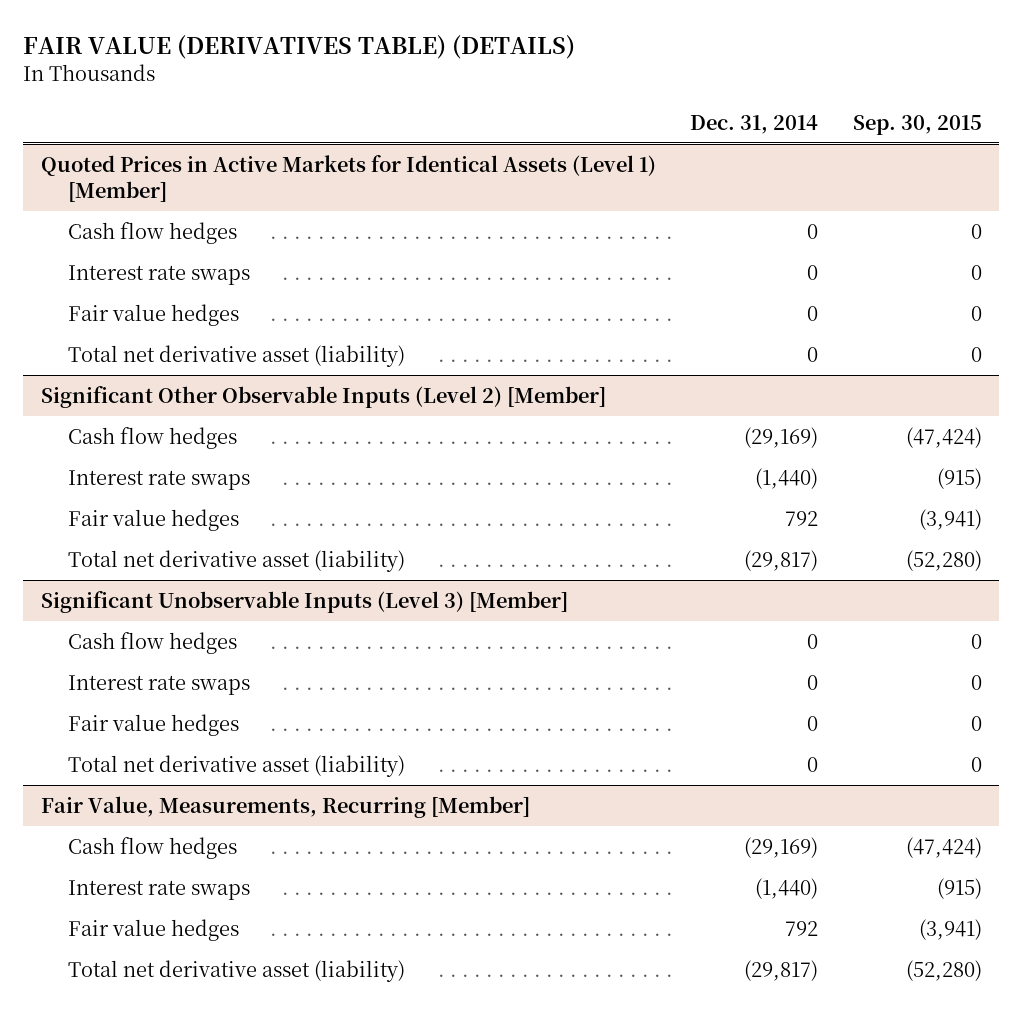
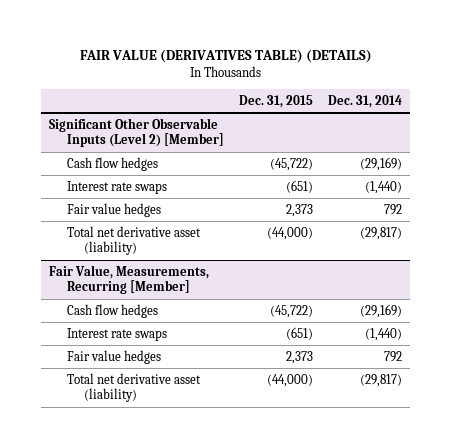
[852,114,982,135] Sep. 30, 2015 -> none
none -> [238,95,313,109] Dec. 31, 2015
[40,155,656,202] Quoted Prices in Active Markets for Identical Assets (Level 1) [Member] -> none
[68,222,238,245] Cash flow hedges -> none
[68,265,251,286] Interest rate swaps -> none
[68,304,240,327] Fair value hedges -> none
[68,345,406,368] Total net derivative asset (liability) -> none
[40,591,568,614] Significant Unobservable Inputs (Level 3) [Member] -> none
[68,632,238,655] Cash flow hedges -> none
[68,675,251,696] Interest rate swaps -> none
[68,714,240,737] Fair value hedges -> none
[68,755,406,778] Total net derivative asset (liability) -> none

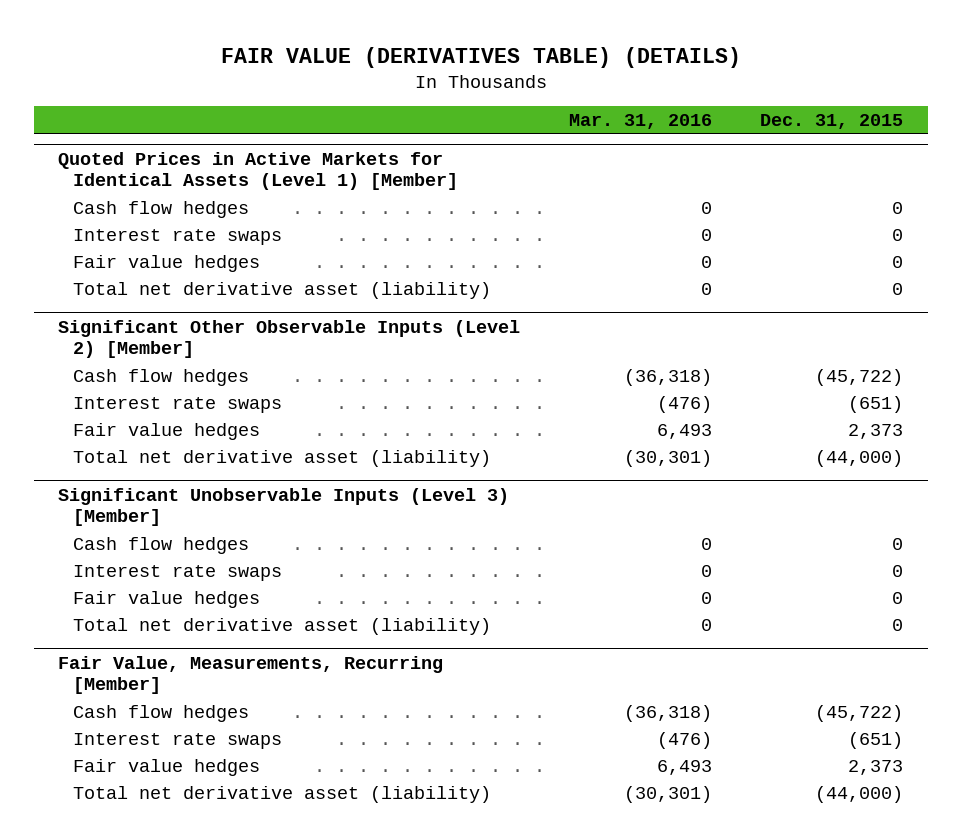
[328,95,403,109] Dec. 31, 2014 -> none
none -> [568,113,712,129] Mar. 31, 2016
none -> [58,151,458,191] Quoted Prices in Active Markets for Identical Assets (Level 1) [Member]
none -> [72,200,249,218] Cash flow hedges
none -> [72,228,282,245] Interest rate swaps
none -> [72,254,260,272] Fair value hedges
none -> [72,281,491,299] Total net derivative asset (liability)
none -> [58,487,510,527] Significant Unobservable Inputs (Level 3) [Member]
none -> [72,536,249,554] Cash flow hedges
none -> [72,564,282,581] Interest rate swaps
none -> [72,590,260,608] Fair value hedges
none -> [72,617,491,635] Total net derivative asset (liability)

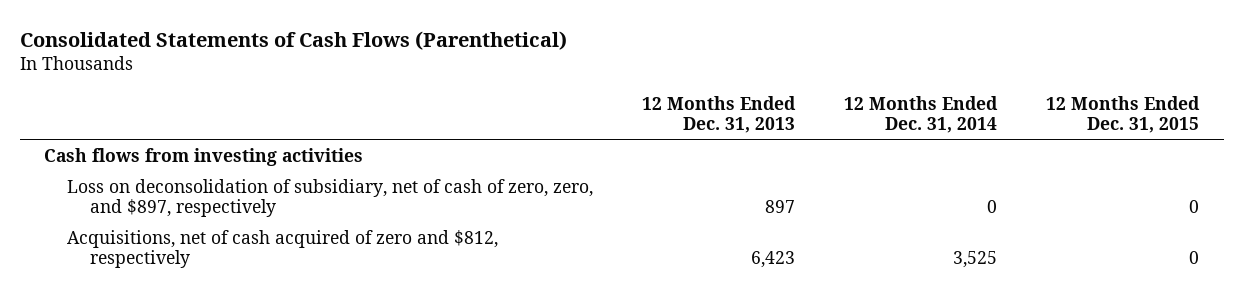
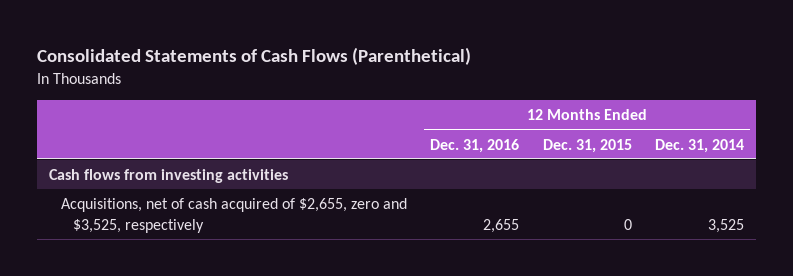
[642,95,797,133] 12 Months Ended Dec. 31, 2013 -> none
none -> [430,138,520,153] Dec. 31, 2016
[67,178,594,217] Loss on deconsolidation of subsidiary, net of cash of zero, zero, and $897, respectively -> none
[67,229,499,268] Acquisitions, net of cash acquired of zero and $812, respectively -> [60,197,407,233] Acquisitions, net of cash acquired of $2,655, zero and $3,525, respectively

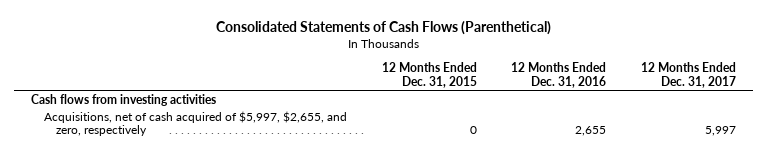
[655,138,745,153] Dec. 31, 2014 -> none
none -> [641,62,737,89] 12 Months Ended Dec. 31, 2017
[60,197,407,233] Acquisitions, net of cash acquired of $2,655, zero and $3,525, respectively -> [43,110,347,137] Acquisitions, net of cash acquired of $5,997, $2,655, and zero, respectively

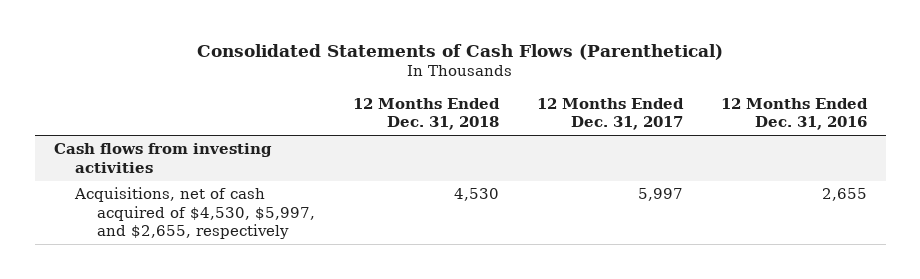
[381,62,477,89] 12 Months Ended Dec. 31, 2015 -> none
none -> [353,98,501,131] 12 Months Ended Dec. 31, 2018
[43,110,347,137] Acquisitions, net of cash acquired of $5,997, $2,655, and zero, respectively -> [74,187,316,239] Acquisitions, net of cash acquired of $4,530, $5,997, and $2,655, respectively

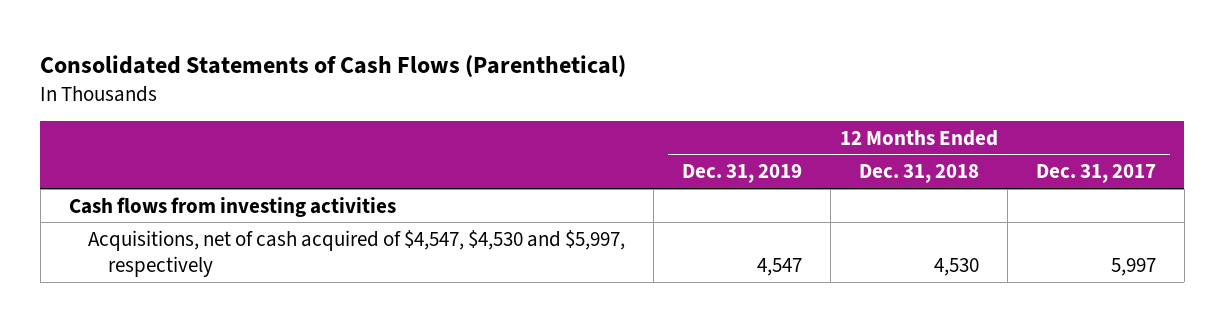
[720,98,868,131] 12 Months Ended Dec. 31, 2016 -> none
none -> [682,164,803,184] Dec. 31, 2019
[74,187,316,239] Acquisitions, net of cash acquired of $4,530, $5,997, and $2,655, respectively -> [88,229,626,278] Acquisitions, net of cash acquired of $4,547, $4,530 and $5,997, respectively

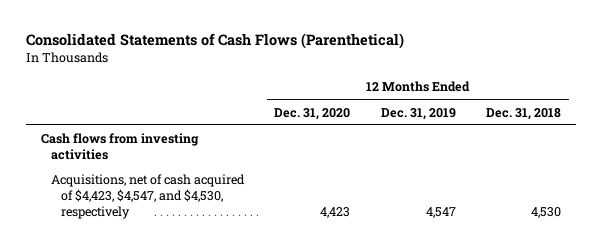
[1035,164,1156,184] Dec. 31, 2017 -> none
none -> [274,107,351,120] Dec. 31, 2020
[88,229,626,278] Acquisitions, net of cash acquired of $4,547, $4,530 and $5,997, respectively -> [50,174,245,220] Acquisitions, net of cash acquired of $4,423, $4,547, and $4,530, respectively

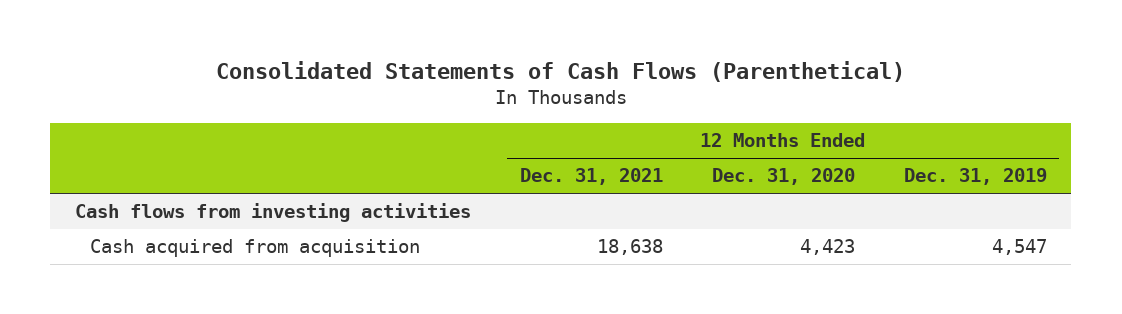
[486,107,562,120] Dec. 31, 2018 -> none
none -> [519,168,663,186] Dec. 31, 2021
[50,174,245,220] Acquisitions, net of cash acquired of $4,423, $4,547, and $4,530, respectively -> [90,239,421,258] Cash acquired from acquisition

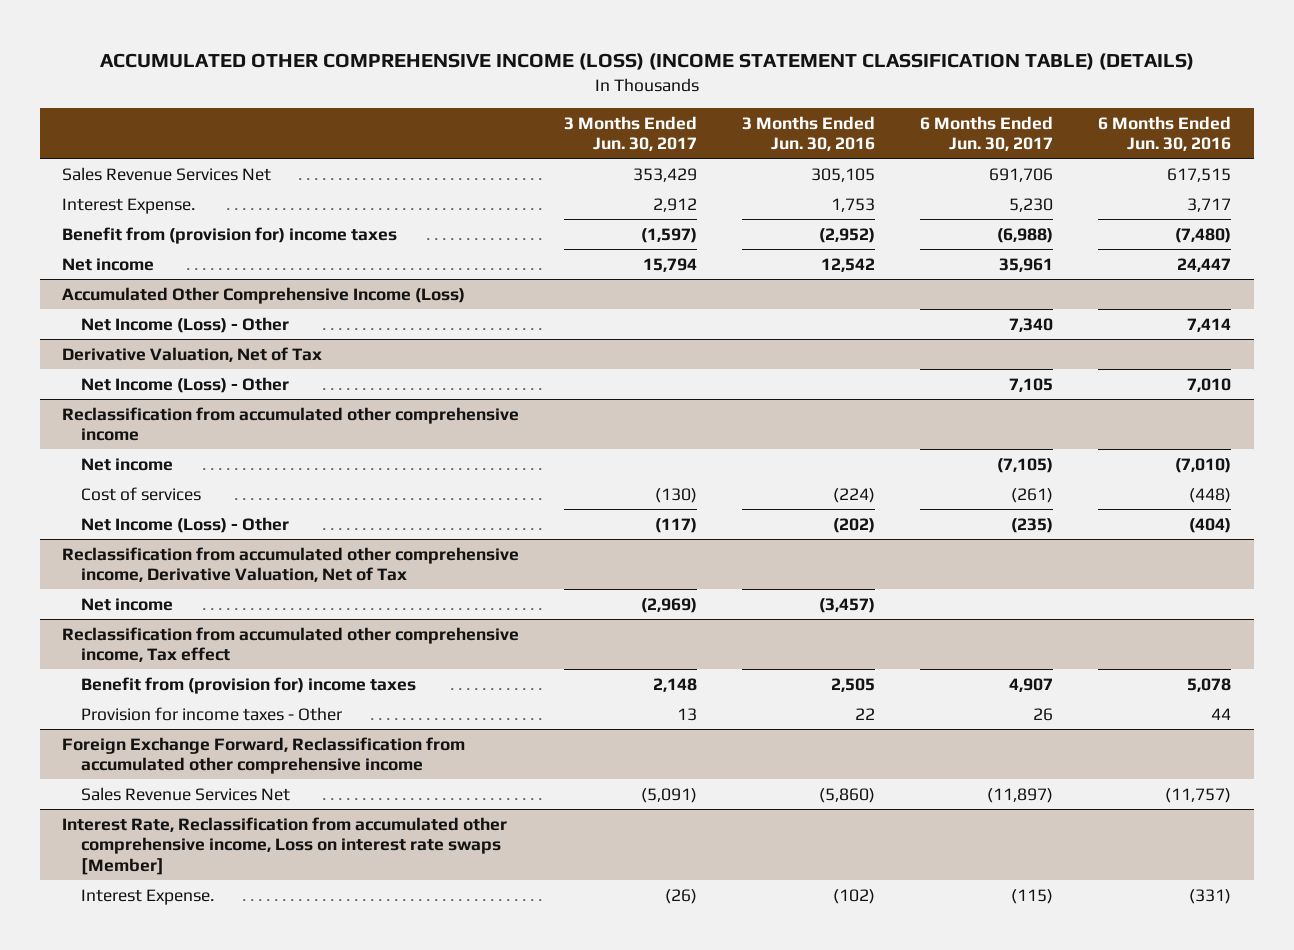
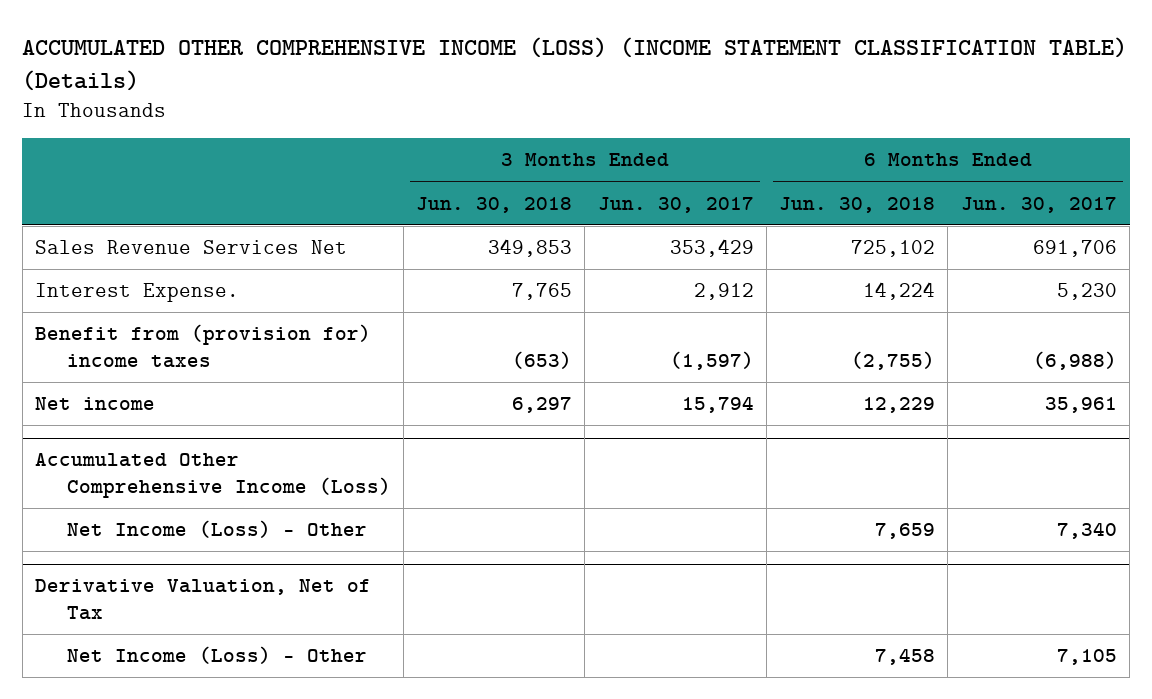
[99,53,1194,71] ACCUMULATED OTHER COMPREHENSIVE INCOME (LOSS) (INCOME STATEMENT CLASSIFICATION TABLE) (DETAILS) -> [22,37,1128,92] ACCUMULATED OTHER COMPREHENSIVE INCOME (LOSS) (INCOME STATEMENT CLASSIFICATION TABLE) (Details)
[742,115,876,152] 3 Months Ended Jun. 30, 2016 -> none
[1098,115,1232,152] 6 Months Ended Jun. 30, 2016 -> none
none -> [416,196,573,213] Jun. 30, 2018
none -> [779,196,936,213] Jun. 30, 2018
[62,406,520,442] Reclassification from accumulated other comprehensive income -> none
[81,457,174,471] Net income -> none
[81,486,202,501] Cost of services -> none
[81,516,290,533] Net Income (Loss) - Other -> none
[62,546,520,583] Reclassification from accumulated other comprehensive income, Derivative Valuation, Net of Tax -> none
[81,597,174,611] Net income -> none
[62,626,520,663] Reclassification from accumulated other comprehensive income, Tax effect -> none
[81,676,417,694] Benefit from (provision for) income taxes -> none
[81,706,343,721] Provision for income taxes - Other -> none
[62,736,466,775] Foreign Exchange Forward, Reclassification from accumulated other comprehensive income -> none
[81,786,291,801] Sales Revenue Services Net -> none
[62,816,508,875] Interest Rate, Reclassification from accumulated other comprehensive income, Loss on interest rate swaps [Member] -> none
[81,888,215,905] Interest Expense. -> none

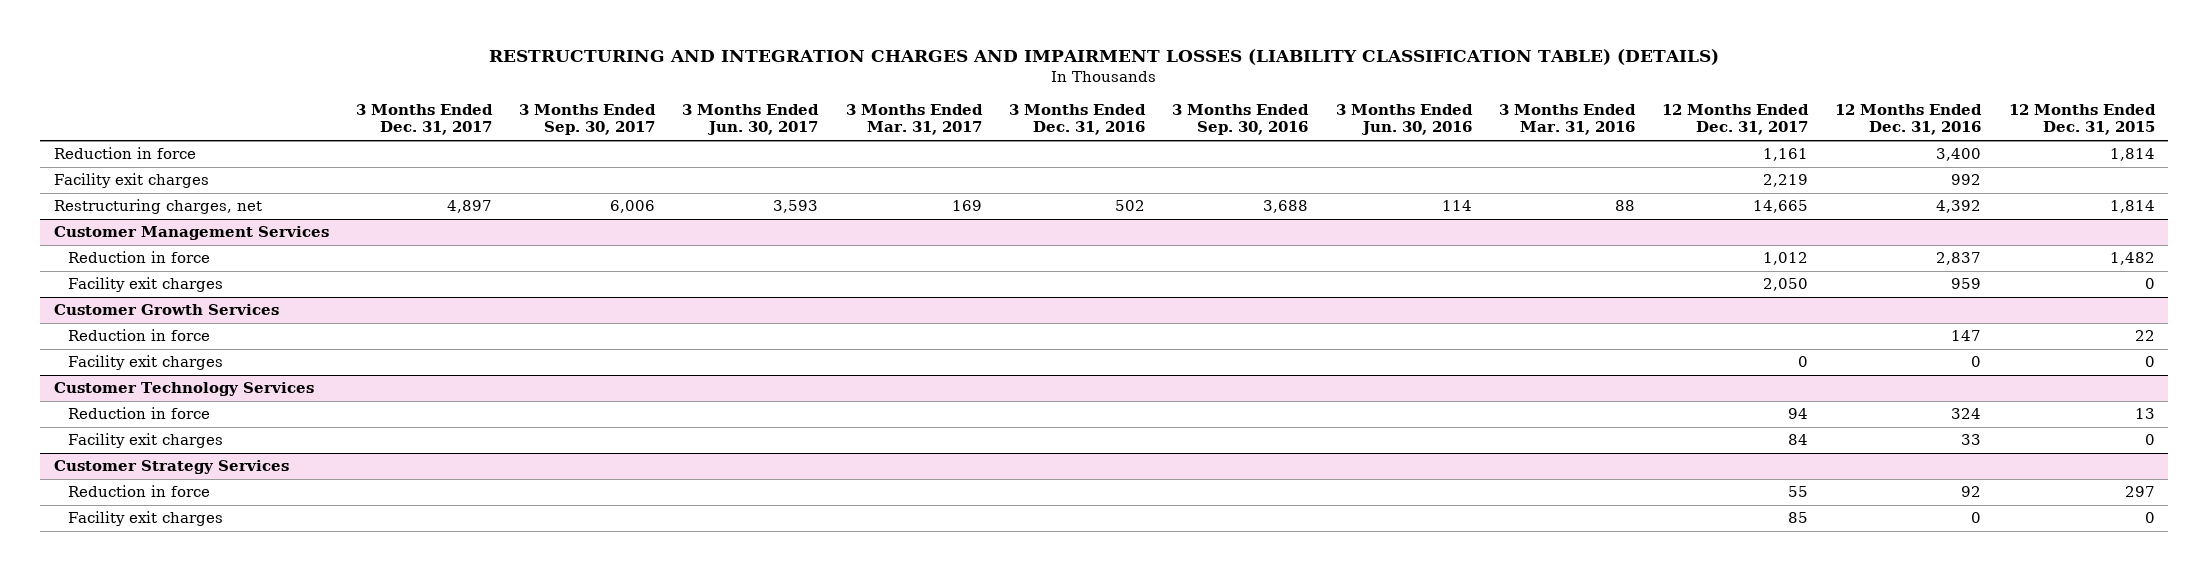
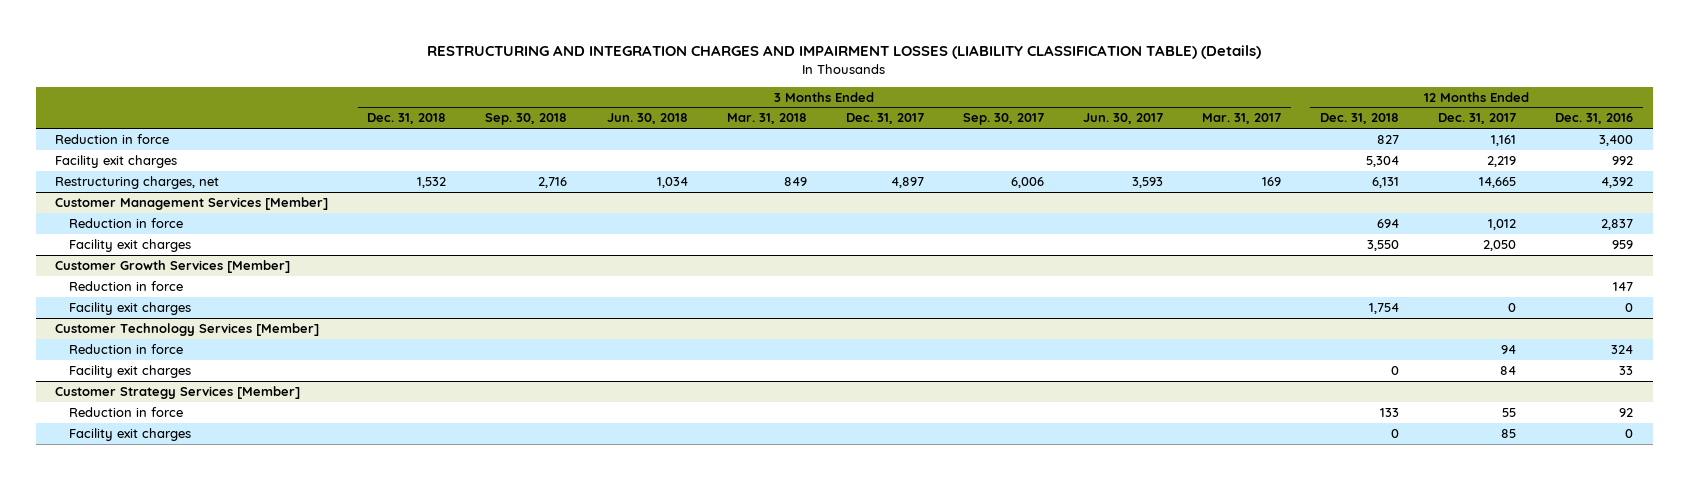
[489,49,1720,66] RESTRUCTURING AND INTEGRATION CHARGES AND IMPAIRMENT LOSSES (LIABILITY CLASSIFICATION TABLE) (DETAILS) -> [427,45,1262,60] RESTRUCTURING AND INTEGRATION CHARGES AND IMPAIRMENT LOSSES (LIABILITY CLASSIFICATION TABLE) (Details)
[1009,103,1147,136] 3 Months Ended Dec. 31, 2016 -> none
[1172,103,1310,136] 3 Months Ended Sep. 30, 2016 -> none
[1335,103,1473,136] 3 Months Ended Jun. 30, 2016 -> none
[1498,103,1636,136] 3 Months Ended Mar. 31, 2016 -> none
[2008,103,2156,136] 12 Months Ended Dec. 31, 2015 -> none
none -> [367,113,447,125] Dec. 31, 2018
none -> [485,113,568,126] Sep. 30, 2018
none -> [606,113,688,125] Jun. 30, 2018
none -> [726,113,807,125] Mar. 31, 2018
none -> [1320,113,1400,125] Dec. 31, 2018
[53,226,329,241] Customer Management Services -> [55,196,329,210] Customer Management Services [Member]
[53,304,279,316] Customer Growth Services -> [55,259,291,273] Customer Growth Services [Member]
[53,382,314,397] Customer Technology Services -> [55,322,320,336] Customer Technology Services [Member]
[53,460,289,475] Customer Strategy Services -> [55,385,301,399] Customer Strategy Services [Member]

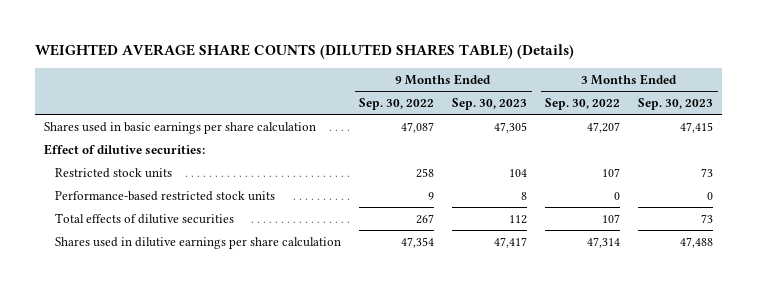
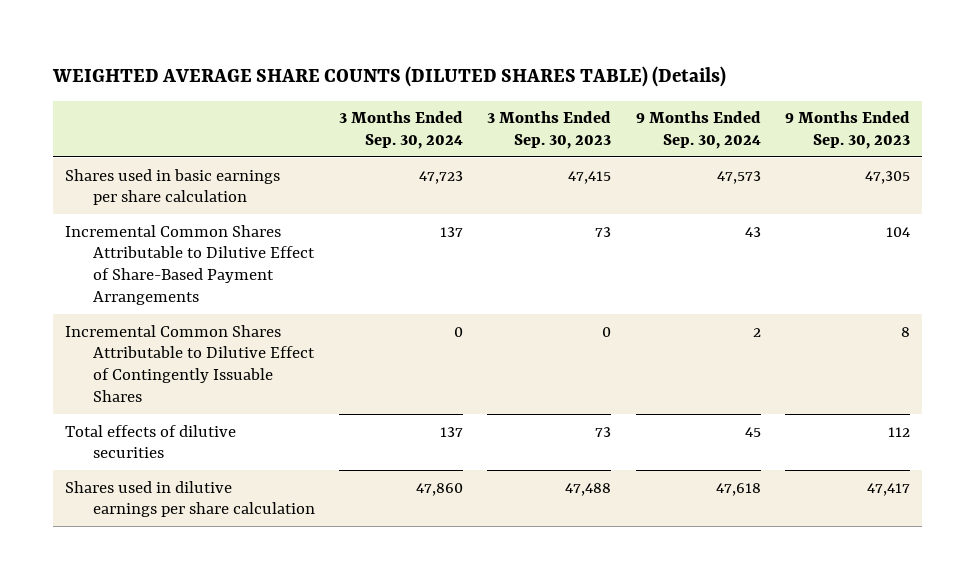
[359,97,435,110] Sep. 30, 2022 -> none
[545,97,621,110] Sep. 30, 2022 -> none
none -> [339,111,464,149] 3 Months Ended Sep. 30, 2024
none -> [635,111,761,149] 9 Months Ended Sep. 30, 2024
[44,143,206,155] Effect of dilutive securities: -> none
[55,167,173,178] Restricted stock units -> [65,224,315,305] Incremental Common Shares Attributable to Dilutive Effect of Share-Based Payment Arrangements
[55,190,276,201] Performance-based restricted stock units -> [65,324,315,402] Incremental Common Shares Attributable to Dilutive Effect of Contingently Issuable Shares

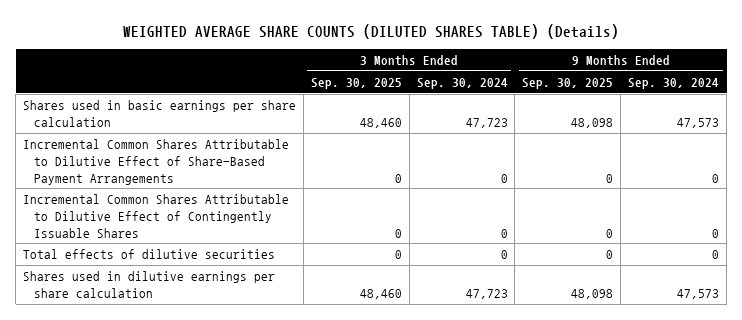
[487,111,612,149] 3 Months Ended Sep. 30, 2023 -> none
[784,111,910,149] 9 Months Ended Sep. 30, 2023 -> none
none -> [310,77,402,89] Sep. 30, 2025
none -> [522,77,614,89] Sep. 30, 2025
[440,226,464,237] 137 -> [500,173,508,183] 0
[744,226,761,237] 43 -> [712,173,720,183] 0
[752,327,761,337] 2 -> [712,228,720,238] 0
[440,426,464,437] 137 -> [500,250,508,260] 0
[744,426,761,437] 45 -> [712,250,720,260] 0
[416,482,464,496] 47,860 -> [465,288,508,299] 47,723
[715,482,761,496] 47,618 -> [677,288,720,299] 47,573

